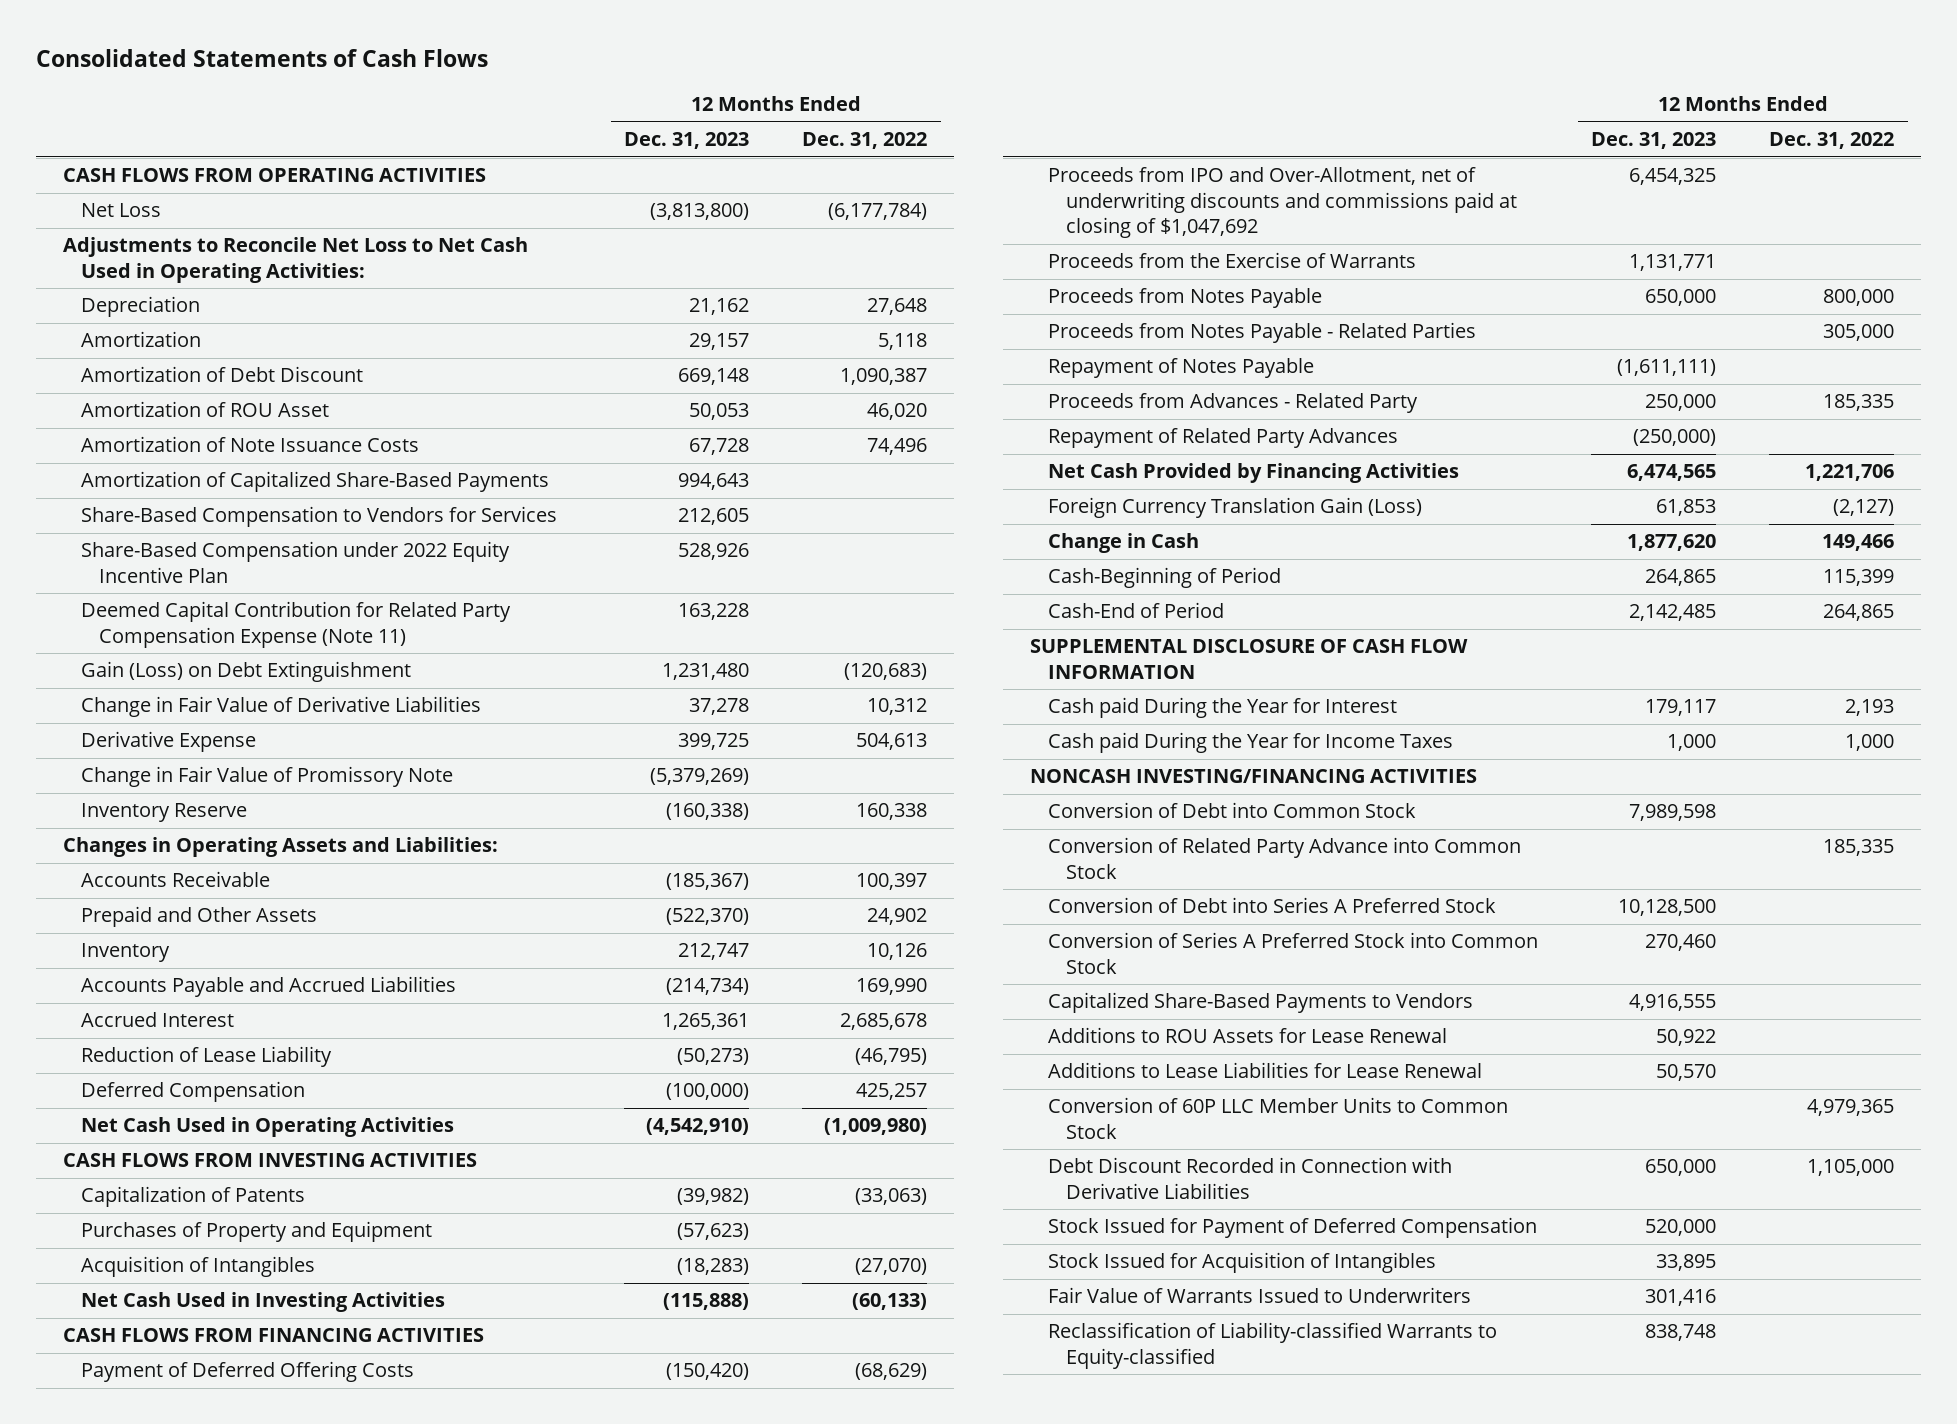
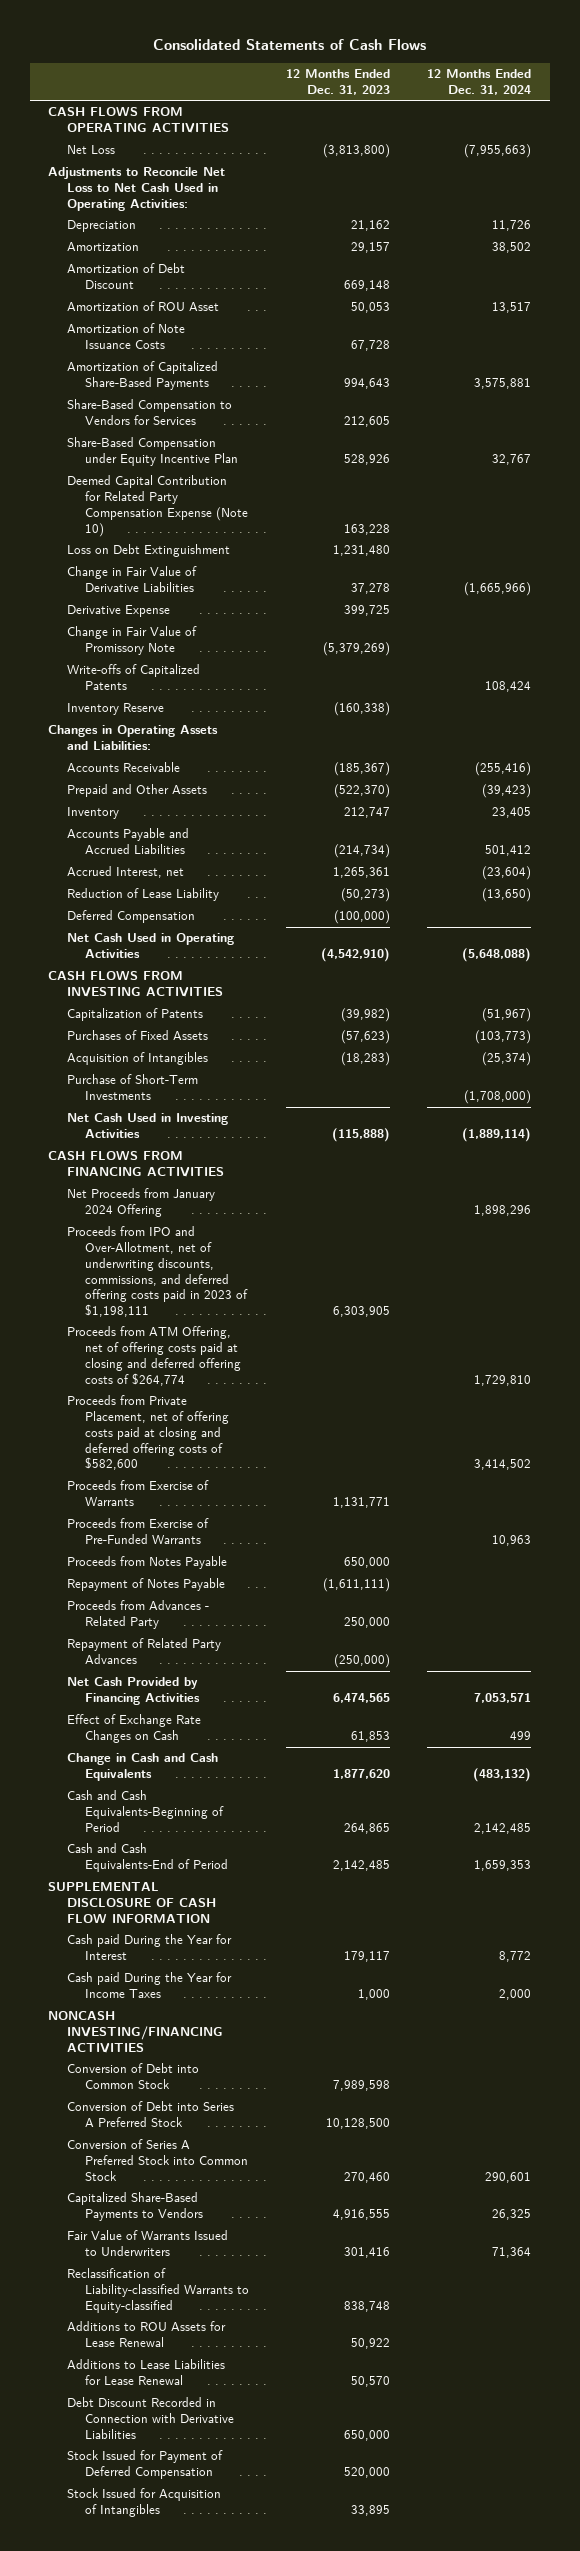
[802,132,928,150] Dec. 31, 2022 -> none
none -> [427,69,532,95] 12 Months Ended Dec. 31, 2024
[81,541,511,583] Share-Based Compensation under 2022 Equity Incentive Plan -> [66,437,238,467] Share-Based Compensation under Equity Incentive Plan
[81,601,512,648] Deemed Capital Contribution for Related Party Compensation Expense (Note 11) -> [66,475,248,537] Deemed Capital Contribution for Related Party Compensation Expense (Note 10)
[81,661,412,683] Gain (Loss) on Debt Extinguishment -> [66,544,230,558] Loss on Debt Extinguishment
none -> [66,664,200,691] Write-offs of Capitalized Patents
[81,1012,235,1028] Accrued Interest -> [66,866,184,879] Accrued Interest, net
[81,1221,433,1243] Purchases of Property and Equipment -> [66,1030,208,1041] Purchases of Fixed Assets
none -> [66,1074,198,1101] Purchase of Short-Term Investments
[81,1361,415,1383] Payment of Deferred Offering Costs -> none
none -> [66,1188,215,1218] Net Proceeds from January 2024 Offering
[1047,167,1518,239] Proceeds from IPO and Over-Allotment, net of underwriting discounts and commissions paid at closing of $1,047,692 -> [66,1226,248,1318] Proceeds from IPO and Over-Allotment, net of underwriting discounts, commissions, and deferred offering costs paid in 2023 of $1,198,111
[1629,168,1717,186] 6,454,325 -> [333,1306,391,1318] 6,303,905
none -> [66,1326,241,1386] Proceeds from ATM Offering, net of offering costs paid at closing and deferred offering costs of $264,774
none -> [66,1395,229,1471] Proceeds from Private Placement, net of offering costs paid at closing and deferred offering costs of $582,600
[1047,252,1416,269] Proceeds from the Exercise of Warrants -> [66,1480,209,1507] Proceeds from Exercise of Warrants
none -> [66,1518,209,1545] Proceeds from Exercise of Pre-Funded Warrants
[1047,322,1476,344] Proceeds from Notes Payable - Related Parties -> none
[1047,497,1422,519] Foreign Currency Translation Gain (Loss) -> [66,1714,201,1744] Effect of Exchange Rate Changes on Cash
[1047,533,1199,554] Change in Cash -> [66,1753,218,1782] Change in Cash and Cash Equivalents
[1047,567,1281,589] Cash-Beginning of Period -> [66,1790,224,1832] Cash and Cash Equivalents-Beginning of Period
[1047,602,1224,619] Cash-End of Period -> [66,1843,228,1873] Cash and Cash Equivalents-End of Period
[1047,837,1521,879] Conversion of Related Party Advance into Common Stock -> none
[1047,1287,1471,1304] Fair Value of Warrants Issued to Underwriters -> [66,2230,228,2257] Fair Value of Warrants Issued to Underwriters
[1047,1322,1497,1369] Reclassification of Liability-classified Warrants to Equity-classified -> [66,2268,249,2313] Reclassification of Liability-classified Warrants to Equity-classified
[1047,1097,1508,1139] Conversion of 60P LLC Member Units to Common Stock -> none

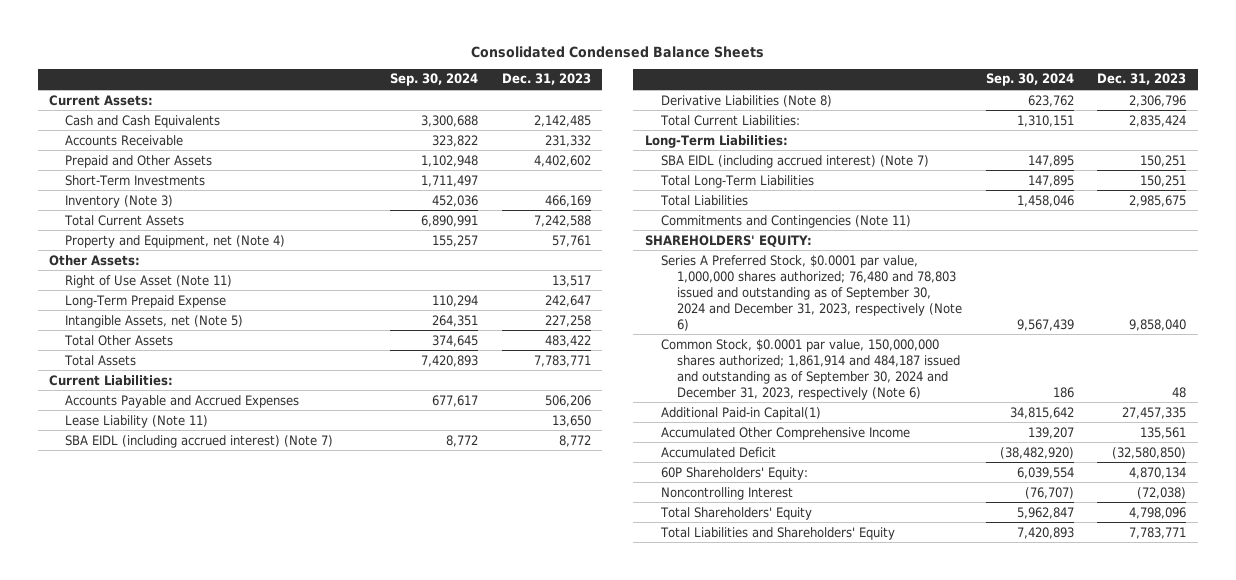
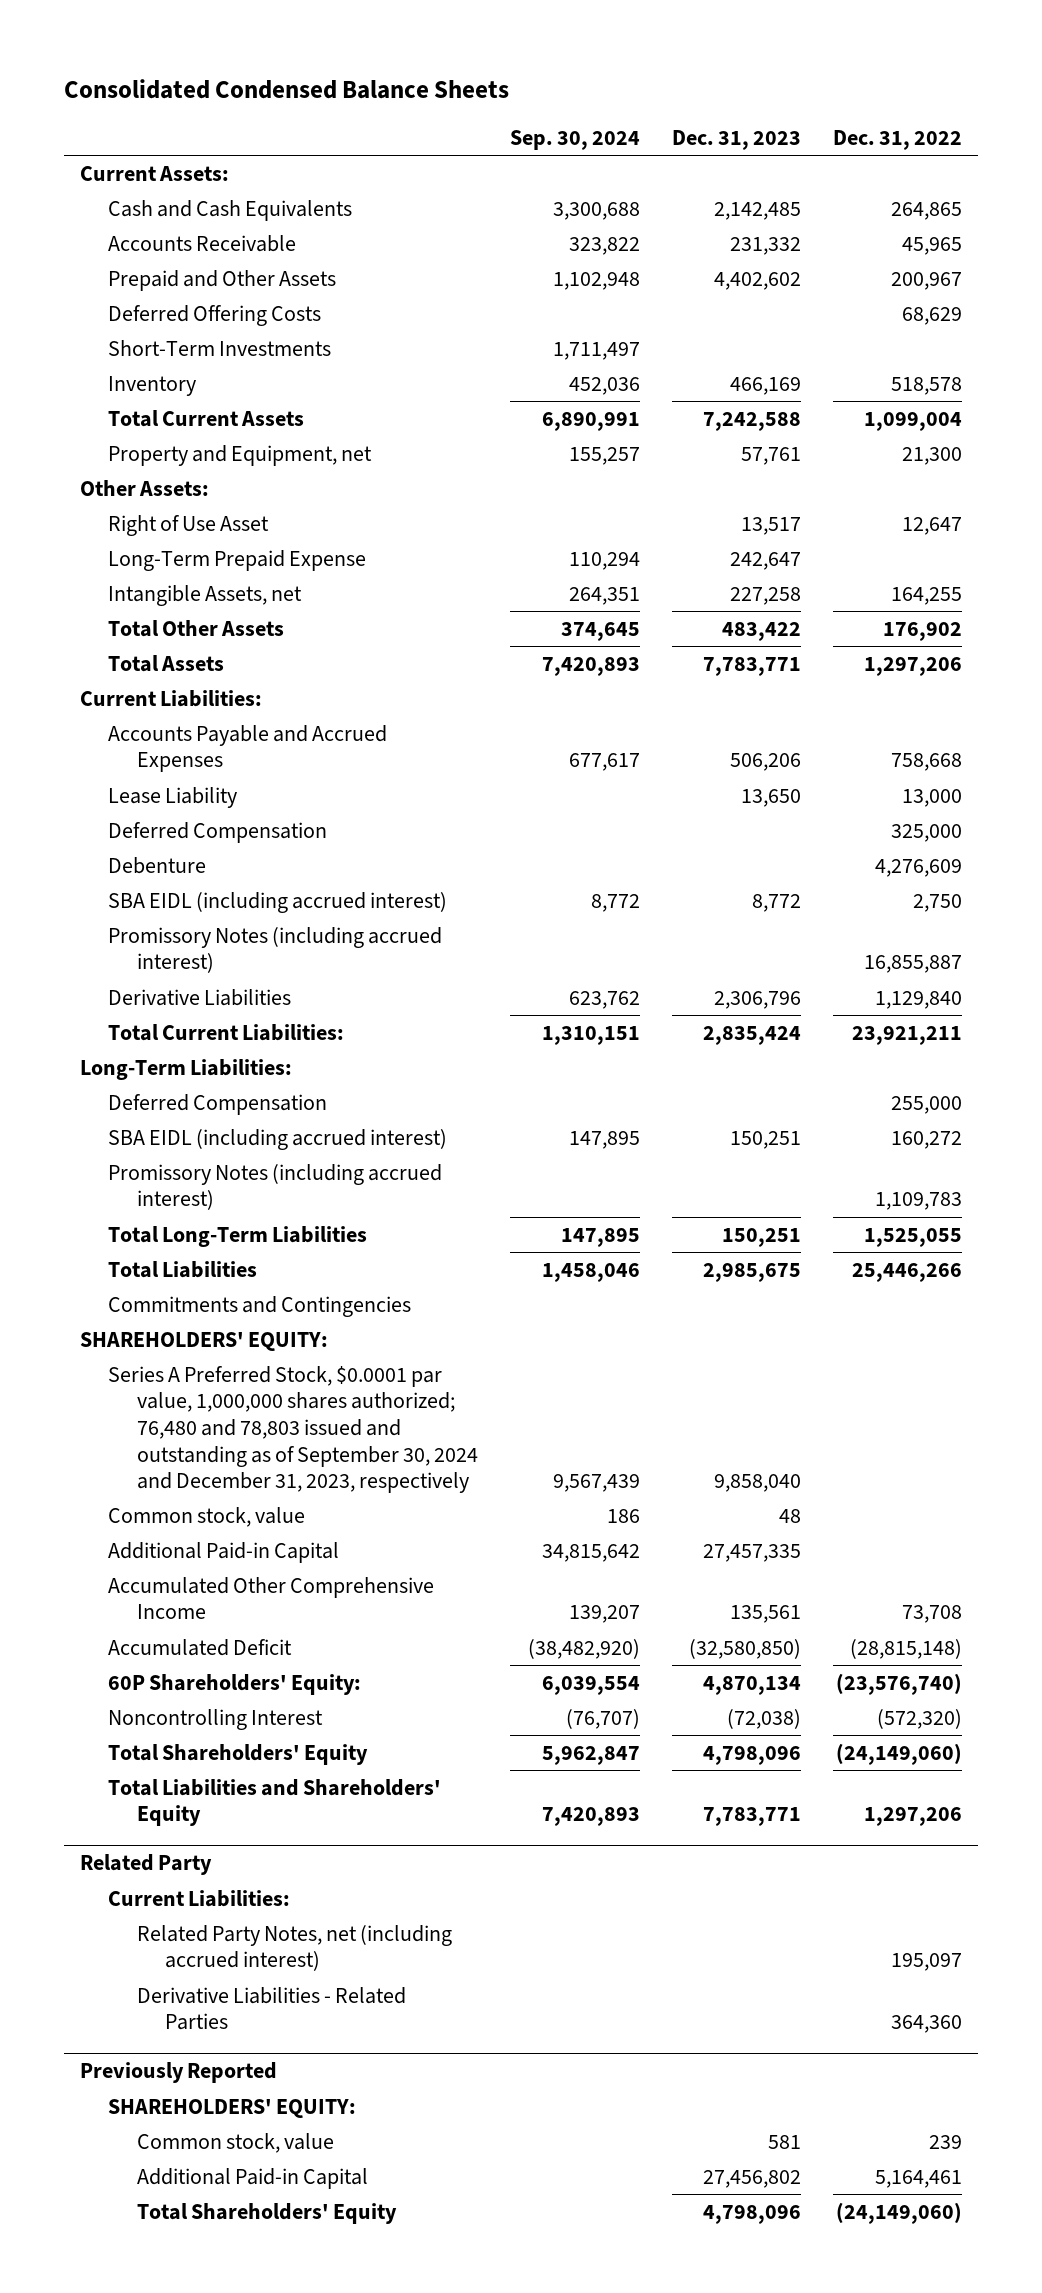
none -> [833,129,963,150] Dec. 31, 2022
none -> [108,304,322,326] Deferred Offering Costs
[65,194,174,208] Inventory (Note 3) -> [108,375,197,396] Inventory
[65,234,286,248] Property and Equipment, net (Note 4) -> [108,444,373,466] Property and Equipment, net
[65,274,233,288] Right of Use Asset (Note 11) -> [108,514,270,536] Right of Use Asset
[65,314,244,328] Intangible Assets, net (Note 5) -> [108,584,303,606] Intangible Assets, net
[65,414,209,428] Lease Liability (Note 11) -> [108,786,238,808] Lease Liability
none -> [108,821,328,843] Deferred Compensation
none -> [108,856,207,874] Debenture
[65,434,334,448] SBA EIDL (including accrued interest) (Note 7) -> [108,891,448,913] SBA EIDL (including accrued interest)
none -> [108,926,443,974] Promissory Notes (including accrued interest)
[660,94,832,107] Derivative Liabilities (Note 8) -> [108,988,292,1006] Derivative Liabilities
none -> [108,1093,328,1115] Deferred Compensation
[660,154,929,168] SBA EIDL (including accrued interest) (Note 7) -> [108,1128,448,1150] SBA EIDL (including accrued interest)
none -> [108,1163,443,1211] Promissory Notes (including accrued interest)
[660,214,911,228] Commitments and Contingencies (Note 11) -> [108,1295,412,1317] Commitments and Contingencies
[660,254,962,331] Series A Preferred Stock, $0.0001 par value, 1,000,000 shares authorized; 76,480 and 78,803 issued and outstanding as of September 30, 2024 and December 31, 2023, respectively (Note 6) -> [108,1365,478,1494] Series A Preferred Stock, $0.0001 par value, 1,000,000 shares authorized; 76,480 and 78,803 issued and outstanding as of September 30, 2024 and December 31, 2023, respectively
[660,338,960,400] Common Stock, $0.0001 par value, 150,000,000 shares authorized; 1,861,914 and 484,187 issued and outstanding as of September 30, 2024 and December 31, 2023, respectively (Note 6) -> [108,1506,306,1527] Common stock, value
[660,406,821,420] Additional Paid-in Capital(1) -> [108,1541,340,1563] Additional Paid-in Capital
none -> [80,1854,213,1876] Related Party
none -> [108,1889,291,1907] Current Liabilities:
none -> [136,1924,452,1972] Related Party Notes, net (including accrued interest)
none -> [136,1986,406,2031] Derivative Liabilities - Related Parties
none -> [80,2062,278,2084] Previously Reported
none -> [108,2098,357,2118] SHAREHOLDERS' EQUITY:
none -> [136,2132,334,2153] Common stock, value
none -> [136,2167,368,2189] Additional Paid-in Capital
none -> [136,2202,397,2224] Total Shareholders' Equity

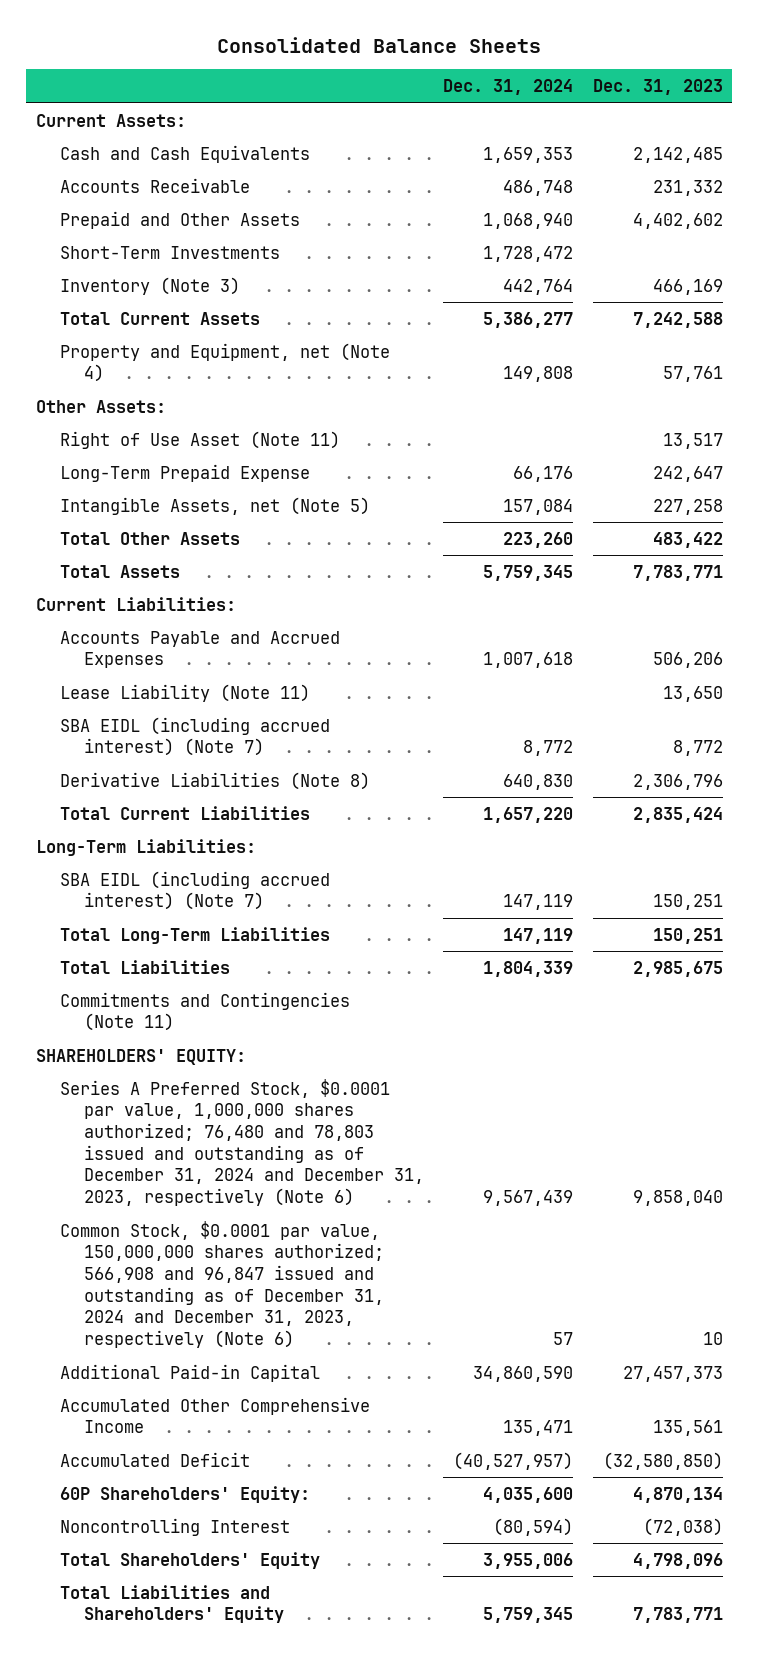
[64,78,510,99] Consolidated Condensed Balance Sheets -> [217,36,542,53] Consolidated Balance Sheets
[509,129,640,150] Sep. 30, 2024 -> none
[833,129,963,150] Dec. 31, 2022 -> none
none -> [443,79,574,96] Dec. 31, 2024
[108,304,322,326] Deferred Offering Costs -> none
[108,375,197,396] Inventory -> [59,276,240,295] Inventory (Note 3)
[108,444,373,466] Property and Equipment, net -> [59,342,390,383] Property and Equipment, net (Note 4)
[108,514,270,536] Right of Use Asset -> [59,430,340,449] Right of Use Asset (Note 11)
[108,584,303,606] Intangible Assets, net -> [59,496,370,515] Intangible Assets, net (Note 5)
[108,821,328,843] Deferred Compensation -> none
[108,856,207,874] Debenture -> none
[108,926,443,974] Promissory Notes (including accrued interest) -> none
[108,786,238,808] Lease Liability -> [59,683,310,702] Lease Liability (Note 11)
[108,891,448,913] SBA EIDL (including accrued interest) -> [59,716,330,757] SBA EIDL (including accrued interest) (Note 7)
[108,988,292,1006] Derivative Liabilities -> [59,771,370,790] Derivative Liabilities (Note 8)
[108,1023,345,1041] Total Current Liabilities: -> [59,805,310,820] Total Current Liabilities
[108,1093,328,1115] Deferred Compensation -> none
[108,1163,443,1211] Promissory Notes (including accrued interest) -> none
[108,1128,448,1150] SBA EIDL (including accrued interest) -> [59,870,330,911] SBA EIDL (including accrued interest) (Note 7)
[108,1295,412,1317] Commitments and Contingencies -> [59,991,350,1032] Commitments and Contingencies (Note 11)
[108,1506,306,1527] Common stock, value -> none
[108,1365,478,1494] Series A Preferred Stock, $0.0001 par value, 1,000,000 shares authorized; 76,480 and 78,803 issued and outstanding as of September 30, 2024 and December 31, 2023, respectively -> [59,1078,424,1207] Series A Preferred Stock, $0.0001 par value, 1,000,000 shares authorized; 76,480 and 78,803 issued and outstanding as of December 31, 2024 and December 31, 2023, respectively (Note 6)
none -> [59,1220,384,1349] Common Stock, $0.0001 par value, 150,000,000 shares authorized; 566,908 and 96,847 issued and outstanding as of December 31, 2024 and December 31, 2023, respectively (Note 6)
[702,1543,801,1562] 27,457,335 -> [622,1365,723,1382] 27,457,373
[80,1854,213,1876] Related Party -> none
[108,1889,291,1907] Current Liabilities: -> none
[136,1924,452,1972] Related Party Notes, net (including accrued interest) -> none
[136,1986,406,2031] Derivative Liabilities - Related Parties -> none
[80,2062,278,2084] Previously Reported -> none
[108,2098,357,2118] SHAREHOLDERS' EQUITY: -> none
[136,2132,334,2153] Common stock, value -> none
[136,2167,368,2189] Additional Paid-in Capital -> none
[136,2202,397,2224] Total Shareholders' Equity -> none

